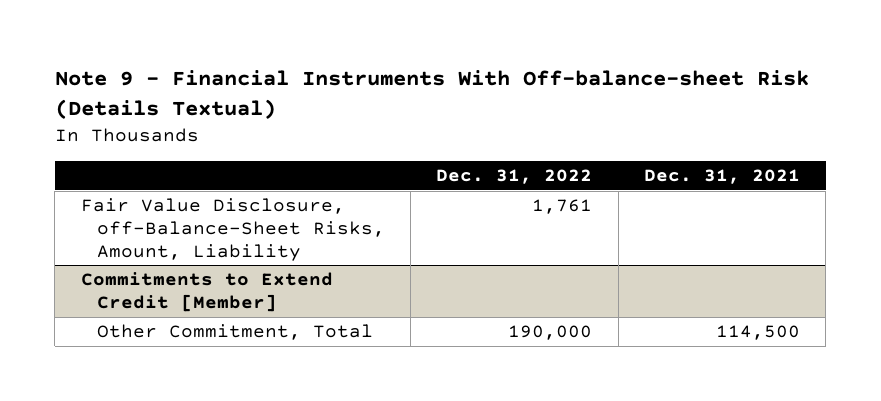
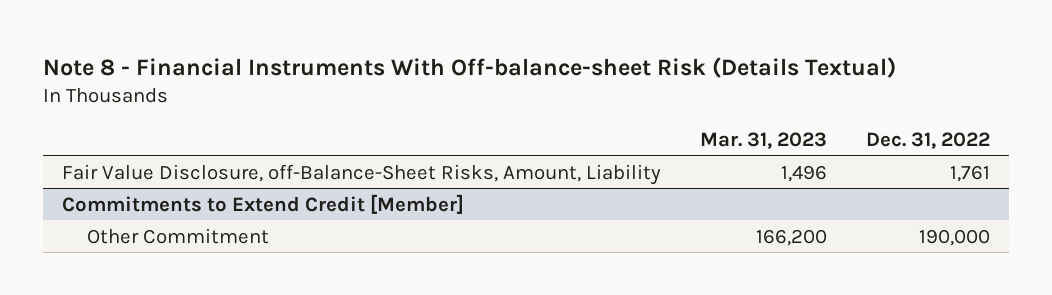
[54,69,809,120] Note 9 - Financial Instruments With Off-balance-sheet Risk (Details Textual) -> [43,56,897,78] Note 8 - Financial Instruments With Off-balance-sheet Risk (Details Textual)
[643,168,800,184] Dec. 31, 2021 -> none
none -> [700,131,828,149] Mar. 31, 2023
[96,324,373,341] Other Commitment, Total -> [86,227,269,244] Other Commitment

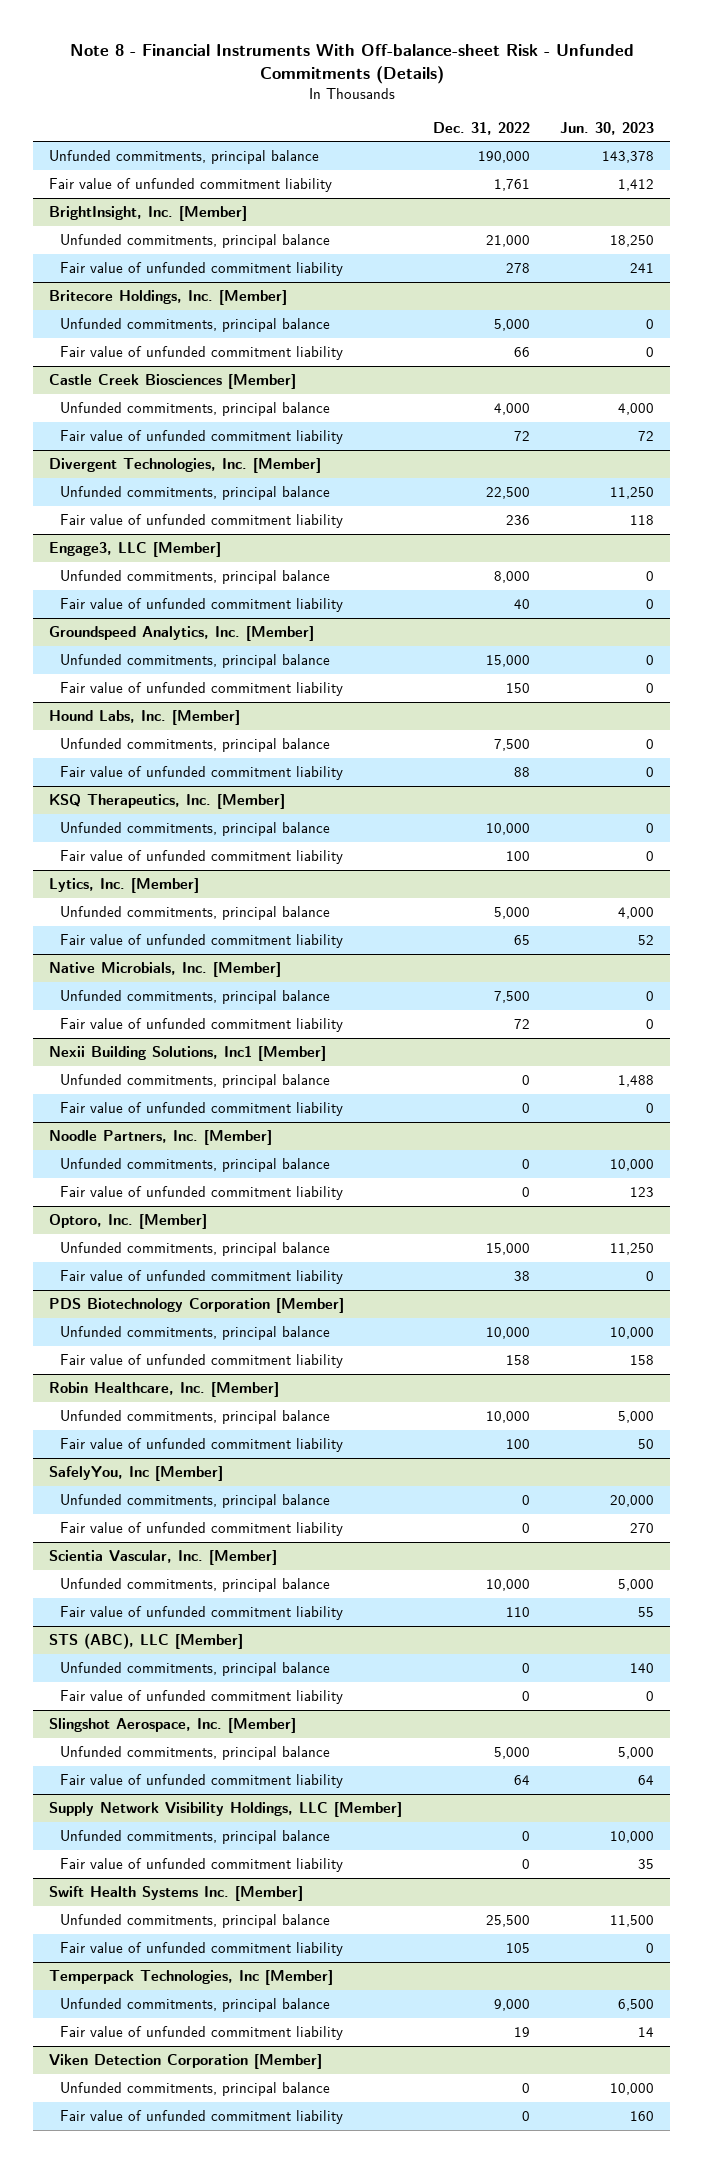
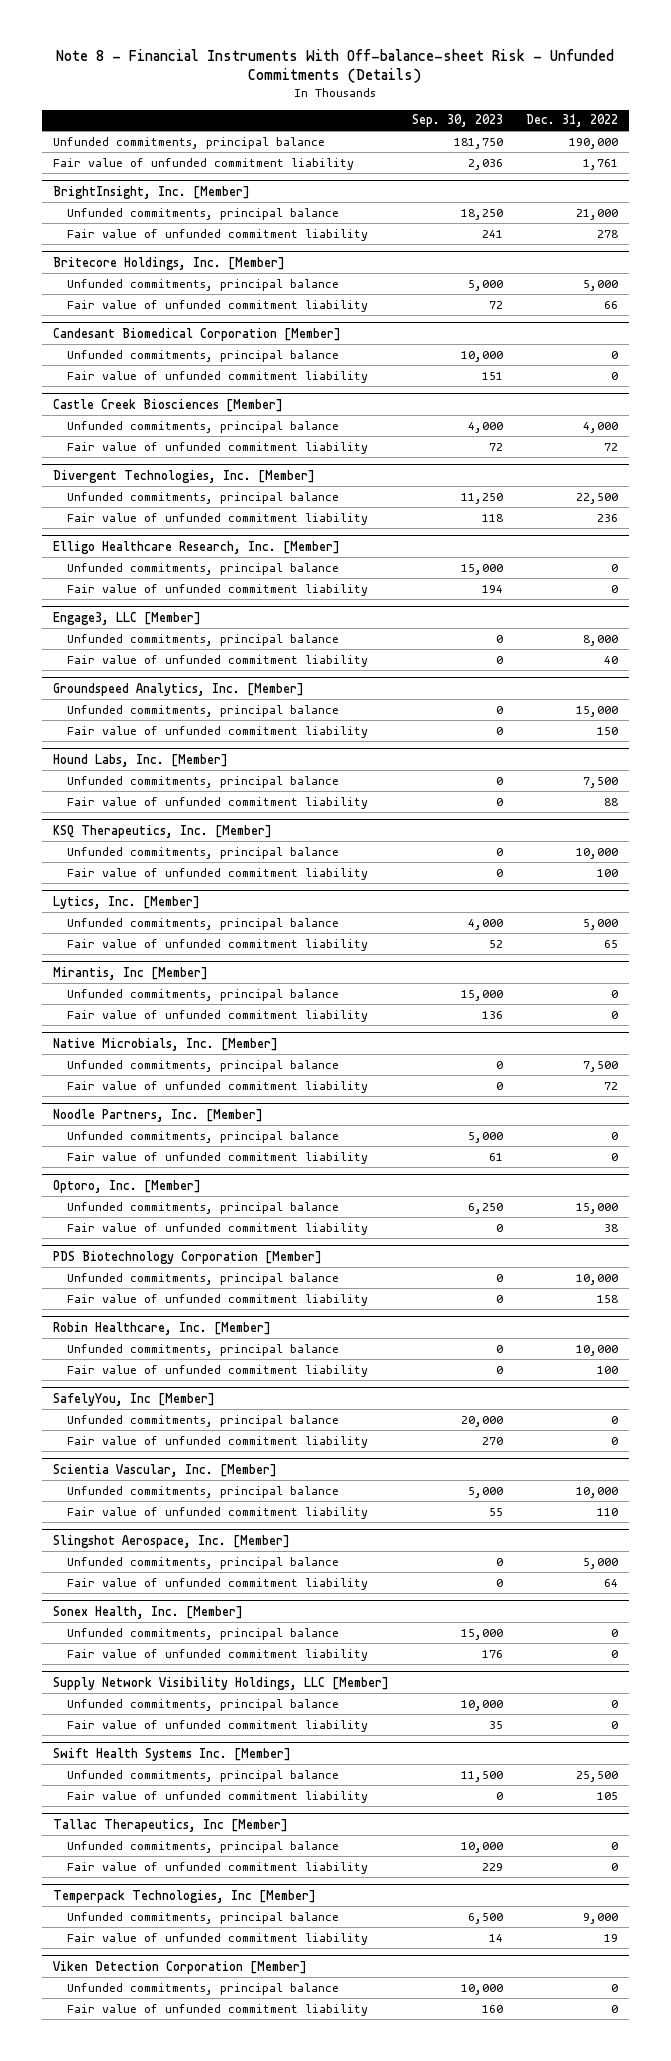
[560,121,655,135] Jun. 30, 2023 -> none
none -> [411,114,503,128] Sep. 30, 2023
none -> [53,327,342,341] Candesant Biomedical Corporation [Member]
none -> [67,349,340,362] Unfunded commitments, principal balance
none -> [67,370,369,383] Fair value of unfunded commitment liability
none -> [53,540,341,554] Elligo Healthcare Research, Inc. [Member]
none -> [67,562,340,575] Unfunded commitments, principal balance
none -> [67,583,369,596] Fair value of unfunded commitment liability
none -> [53,966,209,980] Mirantis, Inc [Member]
none -> [67,988,340,1001] Unfunded commitments, principal balance
none -> [67,1009,369,1022] Fair value of unfunded commitment liability
[48,1045,326,1061] Nexii Building Solutions, Inc1 [Member] -> none
[59,1073,330,1088] Unfunded commitments, principal balance -> none
[59,1101,343,1116] Fair value of unfunded commitment liability -> none
[48,1632,243,1649] STS (ABC), LLC [Member] -> none
[59,1661,330,1676] Unfunded commitments, principal balance -> none
[59,1689,343,1704] Fair value of unfunded commitment liability -> none
none -> [53,1605,244,1619] Sonex Health, Inc. [Member]
none -> [67,1627,340,1640] Unfunded commitments, principal balance
none -> [67,1648,369,1661] Fair value of unfunded commitment liability
none -> [53,1818,289,1832] Tallac Therapeutics, Inc [Member]
none -> [67,1840,340,1853] Unfunded commitments, principal balance
none -> [67,1861,369,1874] Fair value of unfunded commitment liability

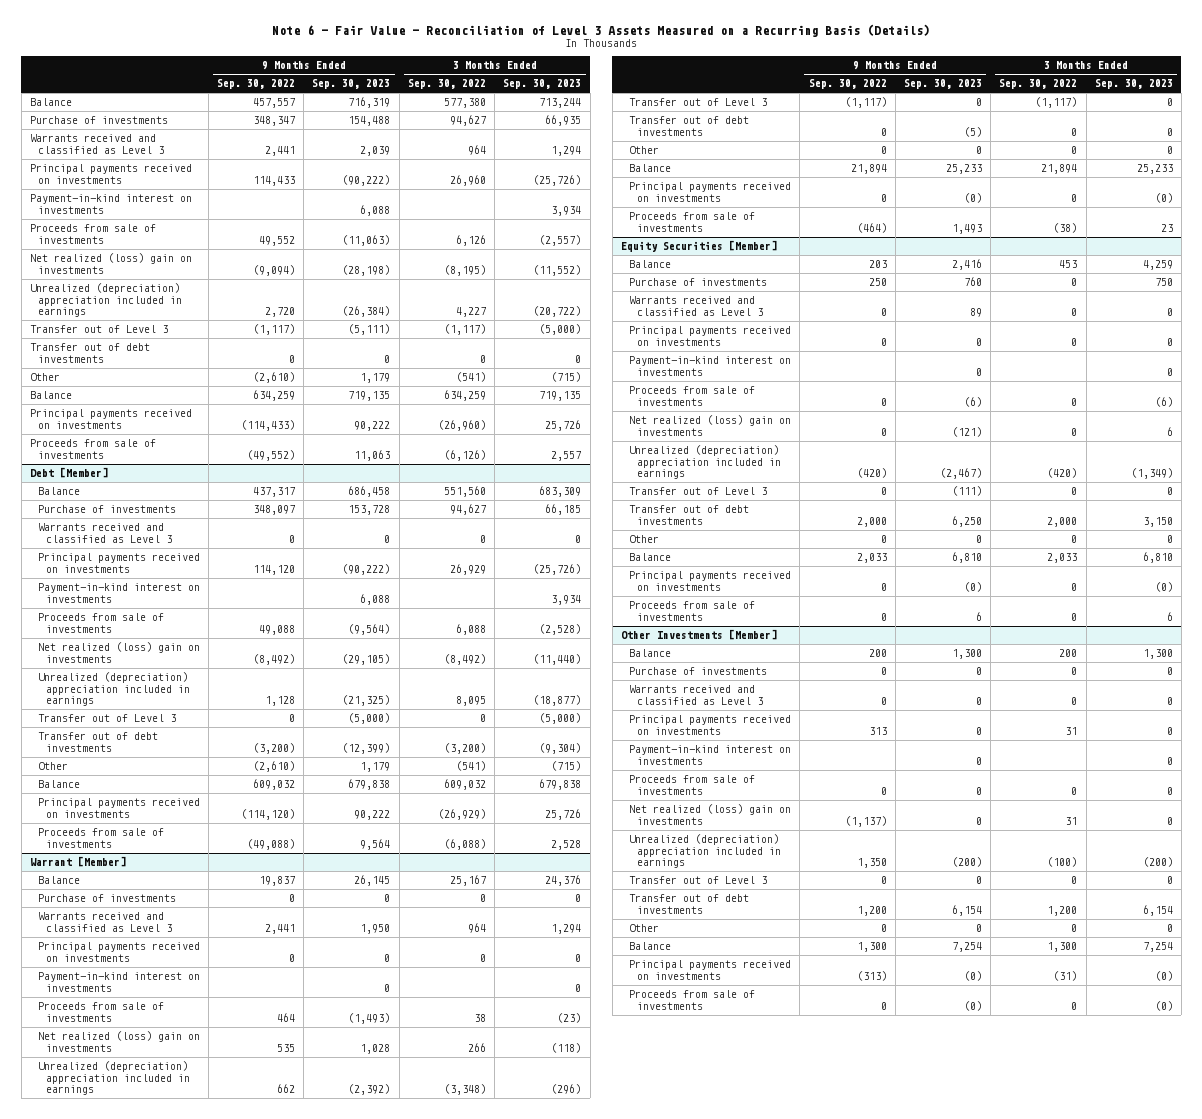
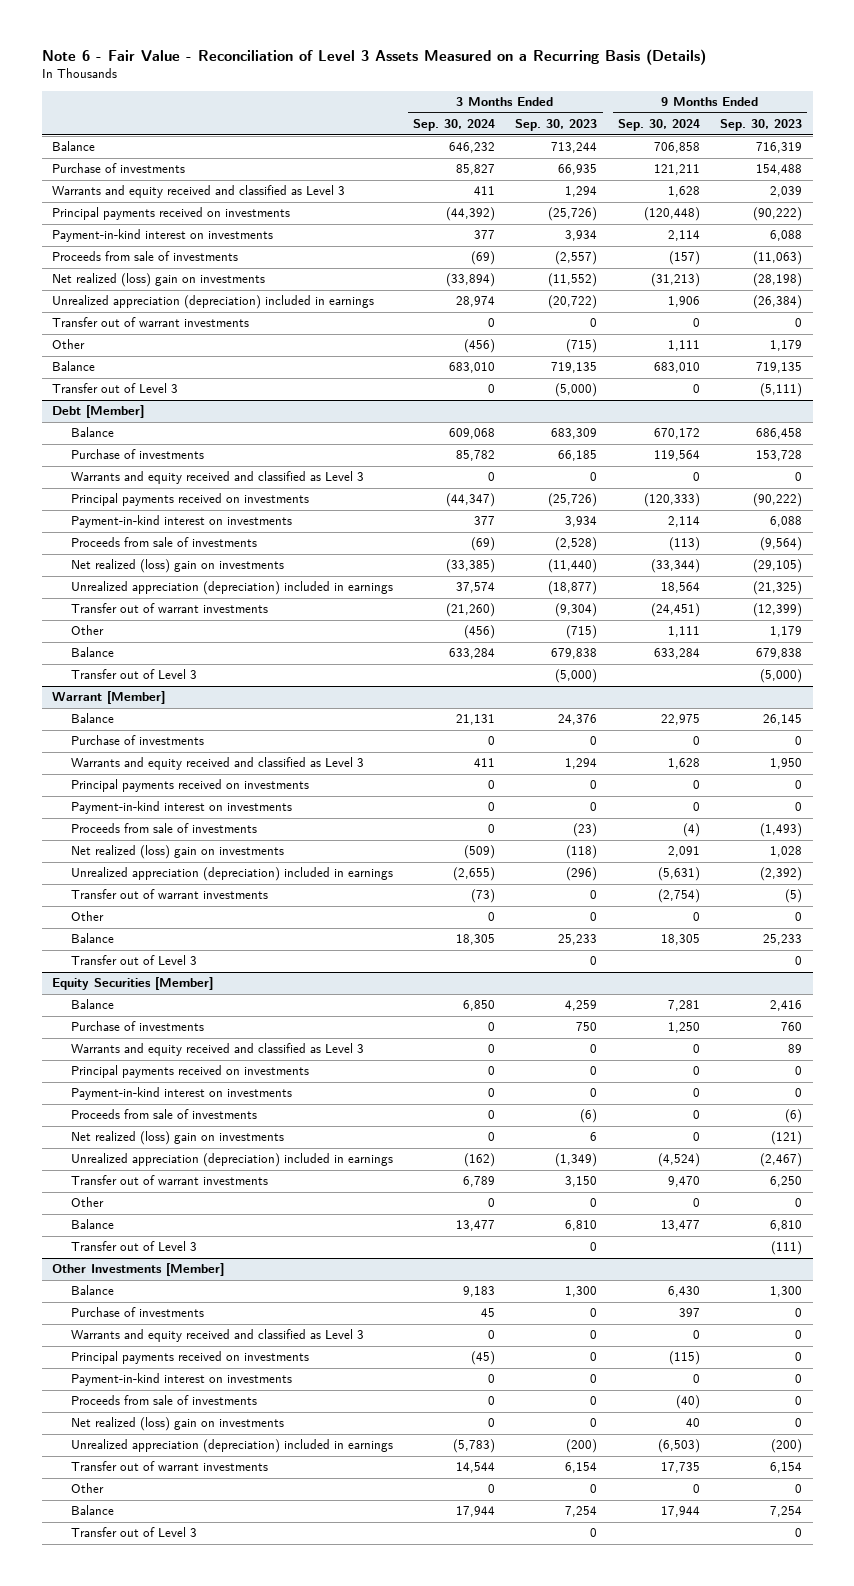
[217,79,296,90] Sep. 30, 2022 -> none
[407,79,486,90] Sep. 30, 2022 -> none
none -> [412,119,495,132] Sep. 30, 2024
none -> [617,119,700,132] Sep. 30, 2024
[29,134,164,154] Warrants received and classified as Level 3 -> [51,185,345,199] Warrants and equity received and classified as Level 3
[29,283,182,318] Unrealized (depreciation) appreciation included in earnings -> [51,295,374,310] Unrealized appreciation (depreciation) included in earnings
[29,343,150,363] Transfer out of debt investments -> [51,317,249,328] Transfer out of warrant investments
[29,409,192,429] Principal payments received on investments -> none
[29,439,156,459] Proceeds from sale of investments -> none
[29,325,168,334] Transfer out of Level 3 -> [51,383,178,394] Transfer out of Level 3
[37,523,172,543] Warrants received and classified as Level 3 -> [70,471,364,485] Warrants and equity received and classified as Level 3
[37,672,190,707] Unrealized (depreciation) appreciation included in earnings -> [70,581,393,596] Unrealized appreciation (depreciation) included in earnings
[37,732,158,752] Transfer out of debt investments -> [70,603,268,614] Transfer out of warrant investments
[37,798,200,818] Principal payments received on investments -> none
[37,828,164,848] Proceeds from sale of investments -> none
[37,714,176,723] Transfer out of Level 3 -> [70,669,197,680] Transfer out of Level 3
[37,912,172,932] Warrants received and classified as Level 3 -> [70,757,364,771] Warrants and equity received and classified as Level 3
[37,1061,190,1096] Unrealized (depreciation) appreciation included in earnings -> [70,867,393,882] Unrealized appreciation (depreciation) included in earnings
[629,116,750,136] Transfer out of debt investments -> [70,889,268,900] Transfer out of warrant investments
[629,182,792,202] Principal payments received on investments -> none
[629,212,756,232] Proceeds from sale of investments -> none
[629,98,768,107] Transfer out of Level 3 -> [70,955,197,966] Transfer out of Level 3
[629,296,764,316] Warrants received and classified as Level 3 -> [70,1043,364,1057] Warrants and equity received and classified as Level 3
[629,445,782,480] Unrealized (depreciation) appreciation included in earnings -> [70,1153,393,1168] Unrealized appreciation (depreciation) included in earnings
[629,505,750,525] Transfer out of debt investments -> [70,1175,268,1186] Transfer out of warrant investments
[629,571,792,591] Principal payments received on investments -> none
[629,601,756,621] Proceeds from sale of investments -> none
[629,487,768,496] Transfer out of Level 3 -> [70,1241,197,1252] Transfer out of Level 3
[629,685,764,705] Warrants received and classified as Level 3 -> [70,1329,364,1343] Warrants and equity received and classified as Level 3
[629,834,782,869] Unrealized (depreciation) appreciation included in earnings -> [70,1439,393,1454] Unrealized appreciation (depreciation) included in earnings
[629,894,750,914] Transfer out of debt investments -> [70,1461,268,1472] Transfer out of warrant investments
[629,960,792,980] Principal payments received on investments -> none
[629,990,756,1010] Proceeds from sale of investments -> none
[629,876,768,885] Transfer out of Level 3 -> [70,1527,197,1538] Transfer out of Level 3

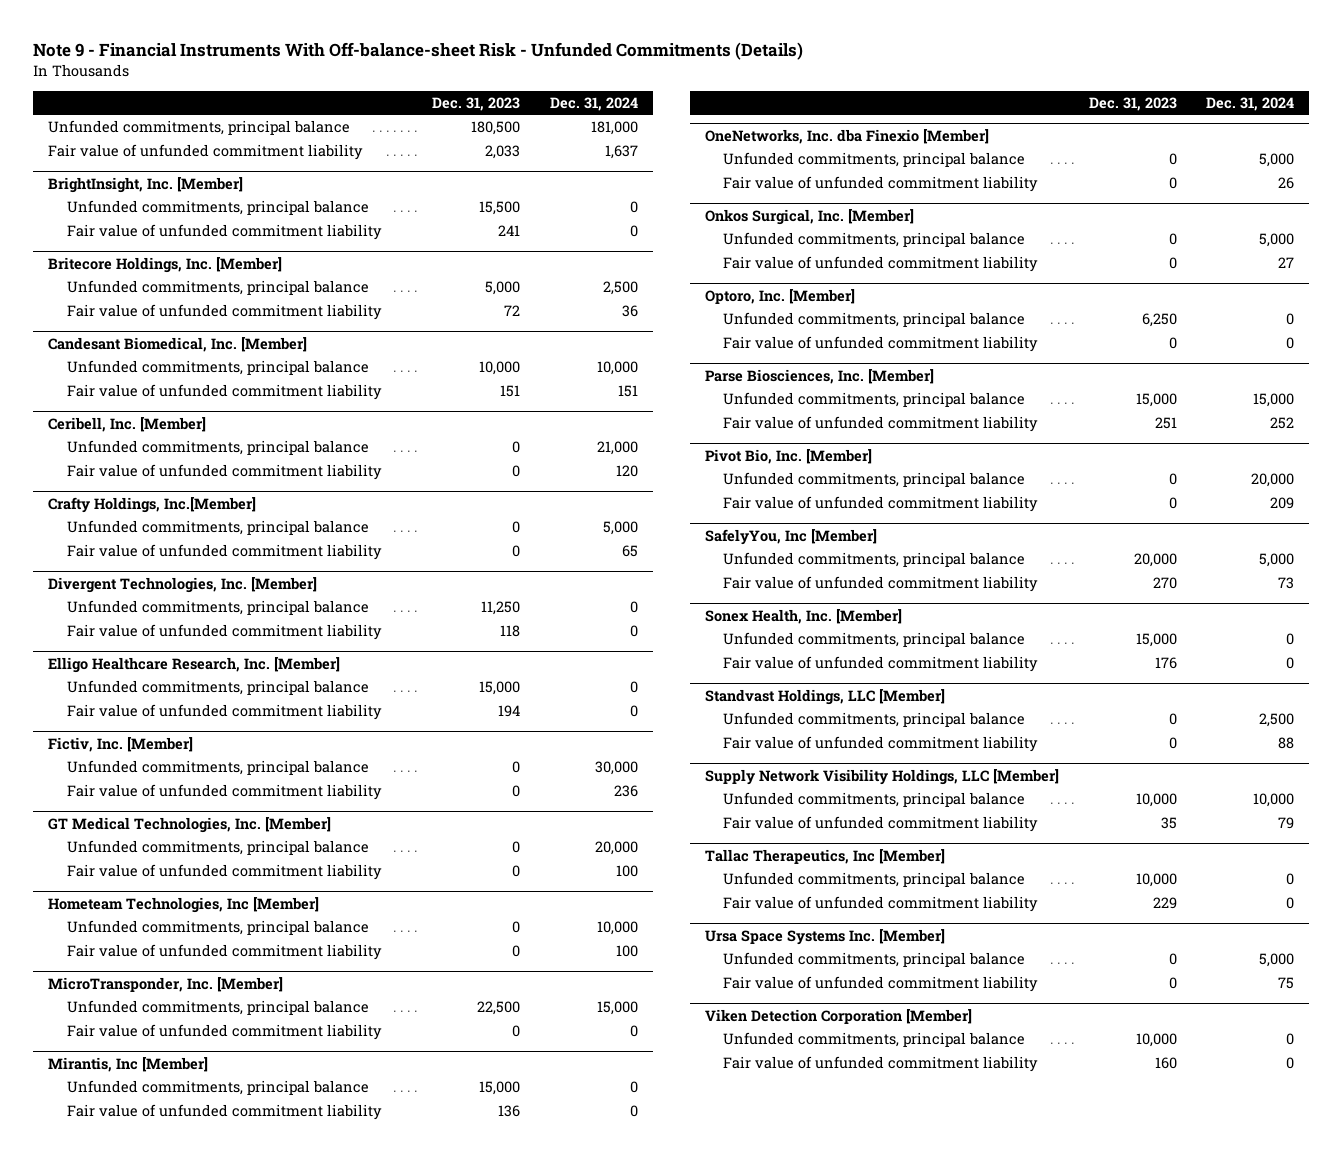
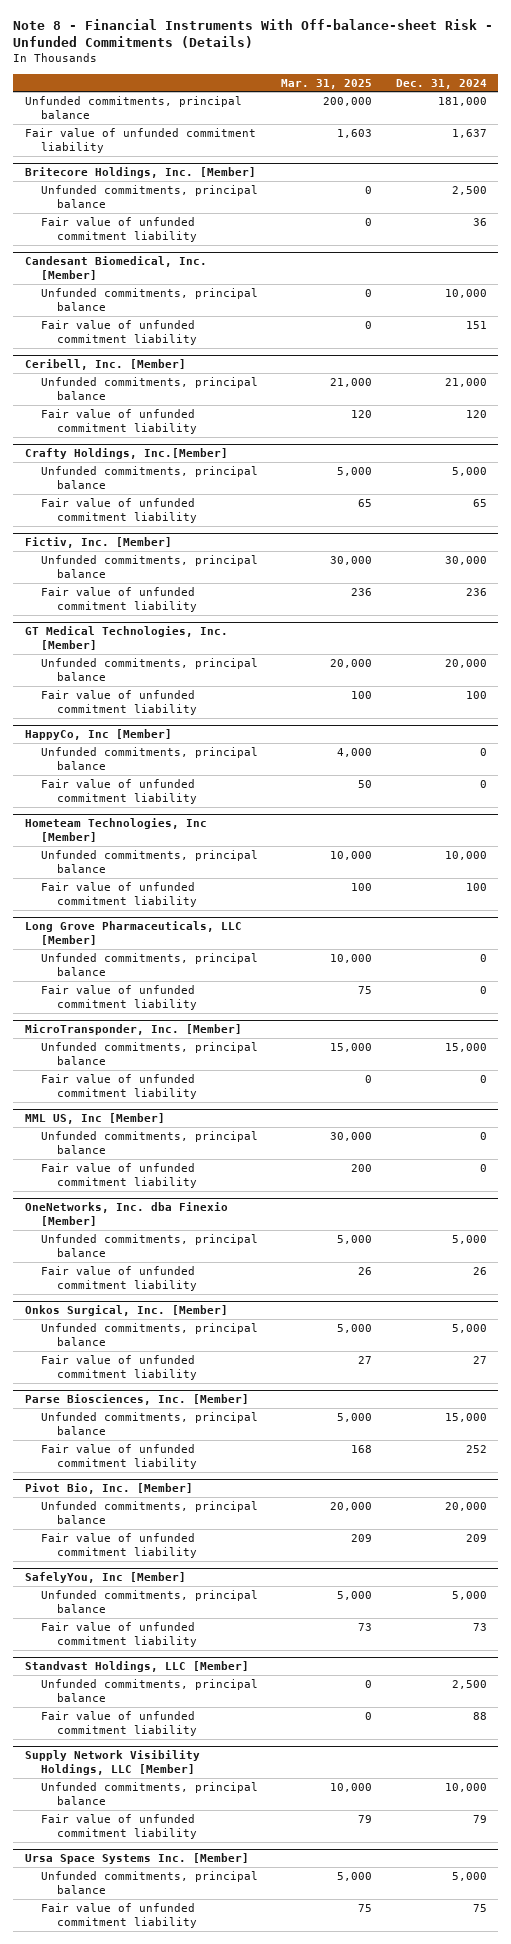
[33,42,804,61] Note 9 - Financial Instruments With Off-balance-sheet Risk - Unfunded Commitments (Details) -> [12,19,493,49] Note 8 - Financial Instruments With Off-balance-sheet Risk - Unfunded Commitments (Details)
[432,96,521,111] Dec. 31, 2023 -> none
none -> [281,78,373,89] Mar. 31, 2025
[48,177,244,194] BrightInsight, Inc. [Member] -> none
[66,200,369,216] Unfunded commitments, principal balance -> none
[66,224,382,241] Fair value of unfunded commitment liability -> none
[48,577,318,594] Divergent Technologies, Inc. [Member] -> none
[66,600,369,616] Unfunded commitments, principal balance -> none
[66,624,382,641] Fair value of unfunded commitment liability -> none
[48,657,341,674] Elligo Healthcare Research, Inc. [Member] -> none
[66,680,369,696] Unfunded commitments, principal balance -> none
[66,704,382,721] Fair value of unfunded commitment liability -> none
none -> [24,729,172,741] HappyCo, Inc [Member]
none -> [40,747,258,771] Unfunded commitments, principal balance
none -> [40,779,197,805] Fair value of unfunded commitment liability
none -> [24,921,242,946] Long Grove Pharmaceuticals, LLC [Member]
none -> [40,953,258,977] Unfunded commitments, principal balance
none -> [40,985,197,1011] Fair value of unfunded commitment liability
[48,1057,209,1073] Mirantis, Inc [Member] -> none
none -> [24,1113,165,1125] MML US, Inc [Member]
[704,289,855,305] Optoro, Inc. [Member] -> none
[722,312,1025,328] Unfunded commitments, principal balance -> none
[722,336,1038,353] Fair value of unfunded commitment liability -> none
[704,609,902,625] Sonex Health, Inc. [Member] -> none
[722,632,1025,648] Unfunded commitments, principal balance -> none
[722,656,1038,673] Fair value of unfunded commitment liability -> none
[704,849,945,865] Tallac Therapeutics, Inc [Member] -> none
[722,872,1025,888] Unfunded commitments, principal balance -> none
[722,896,1038,913] Fair value of unfunded commitment liability -> none
[704,1009,972,1025] Viken Detection Corporation [Member] -> none
[722,1032,1025,1048] Unfunded commitments, principal balance -> none
[722,1056,1038,1073] Fair value of unfunded commitment liability -> none

